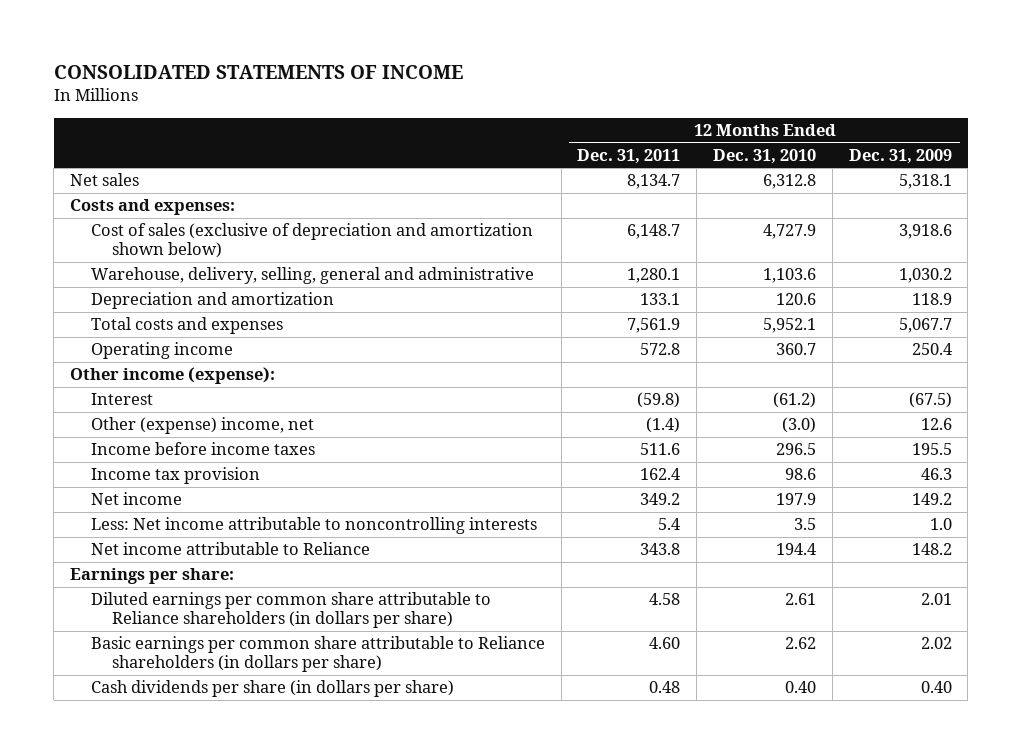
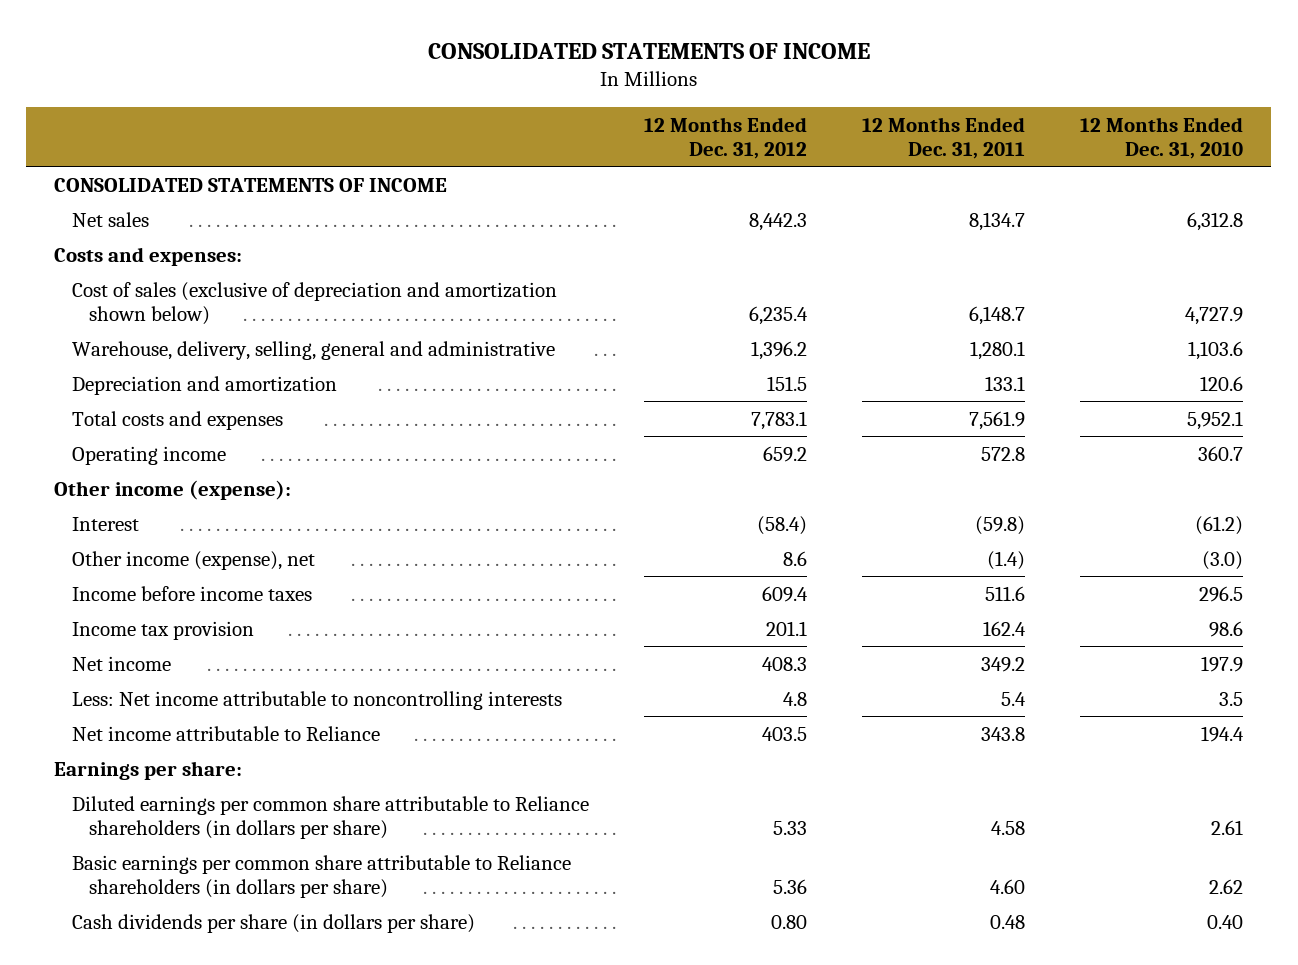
[848,148,952,164] Dec. 31, 2009 -> none
none -> [643,116,807,159] 12 Months Ended Dec. 31, 2012
none -> [54,177,448,192] CONSOLIDATED STATEMENTS OF INCOME
[90,417,314,435] Other (expense) income, net -> [71,550,315,570] Other income (expense), net

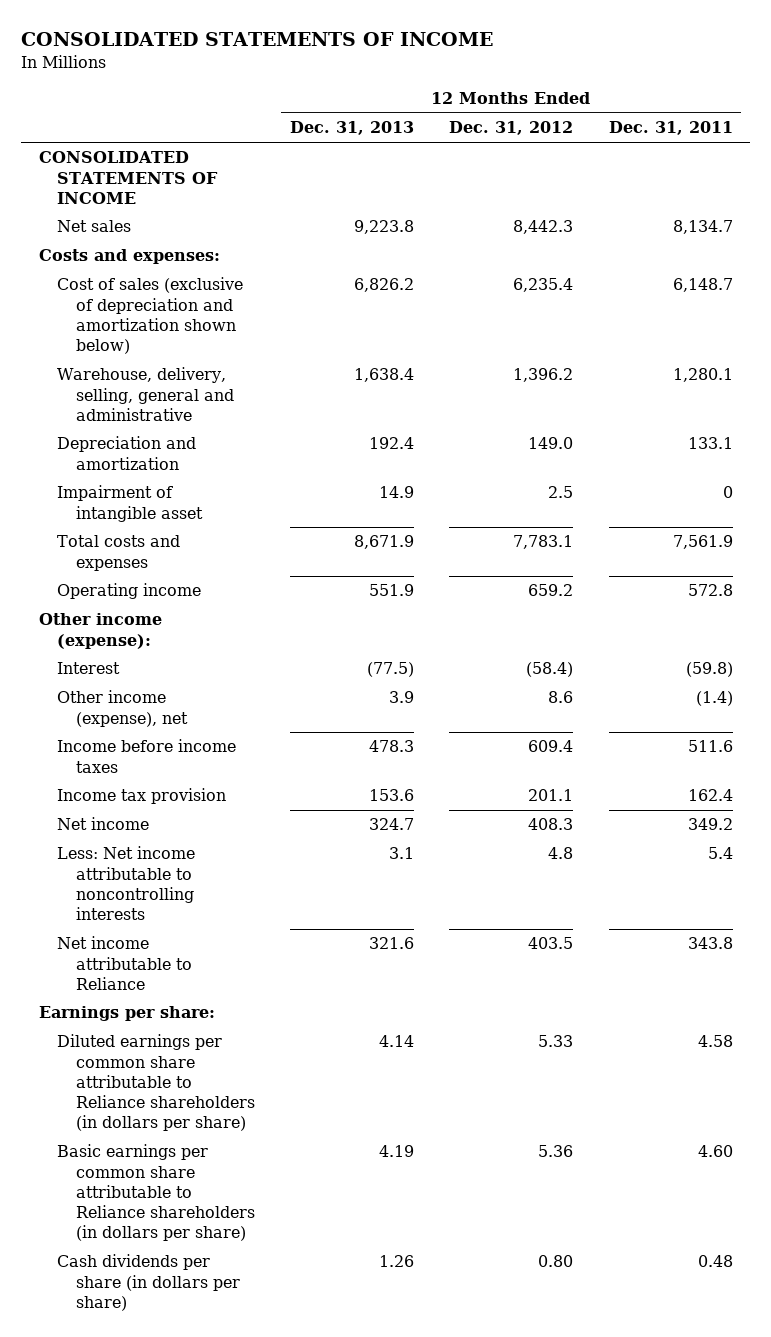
[1080,116,1244,159] 12 Months Ended Dec. 31, 2010 -> none
none -> [290,121,415,136] Dec. 31, 2013
[766,375,807,391] 151.5 -> [528,437,574,450] 149.0
none -> [57,485,203,522] Impairment of intangible asset

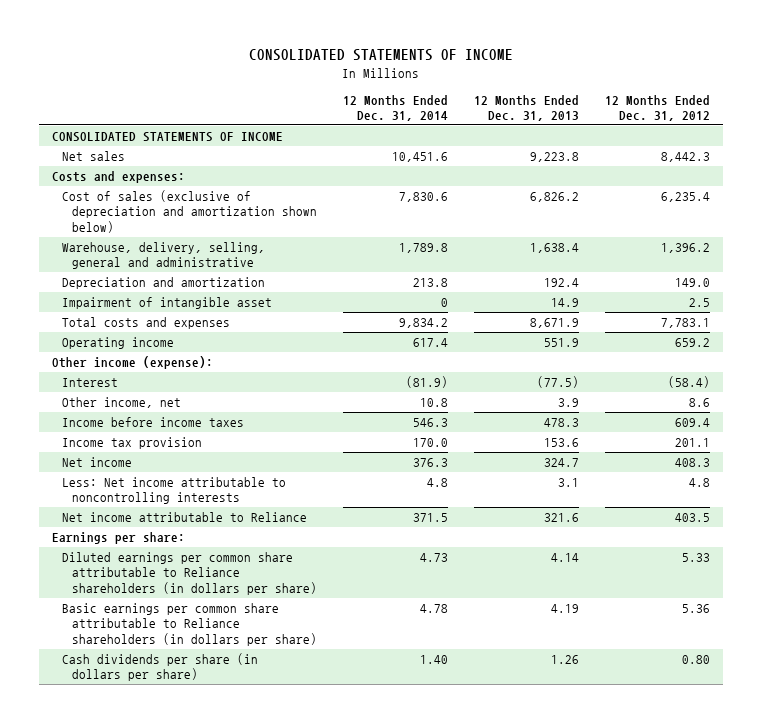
[608,121,733,136] Dec. 31, 2011 -> none
none -> [342,94,448,121] 12 Months Ended Dec. 31, 2014
[57,690,188,727] Other income (expense), net -> [61,397,181,409] Other income, net

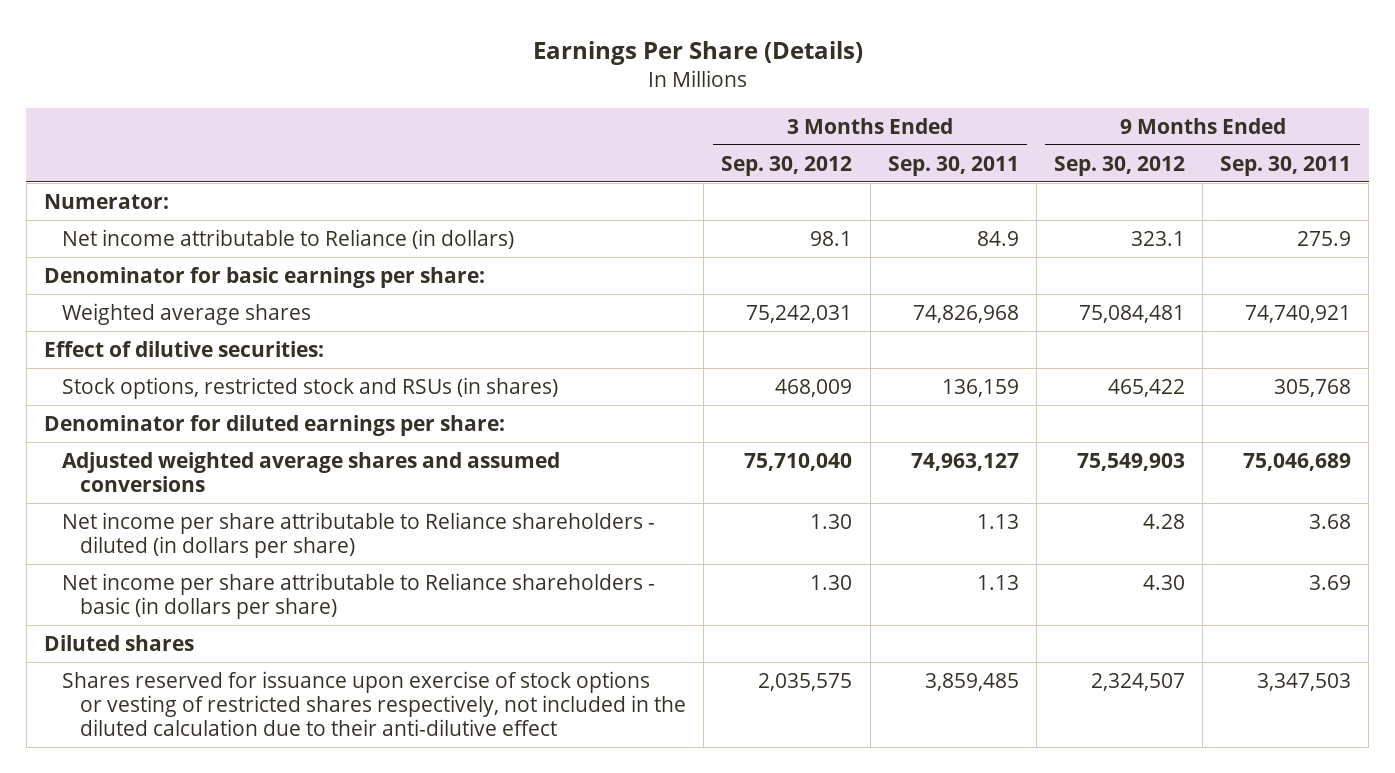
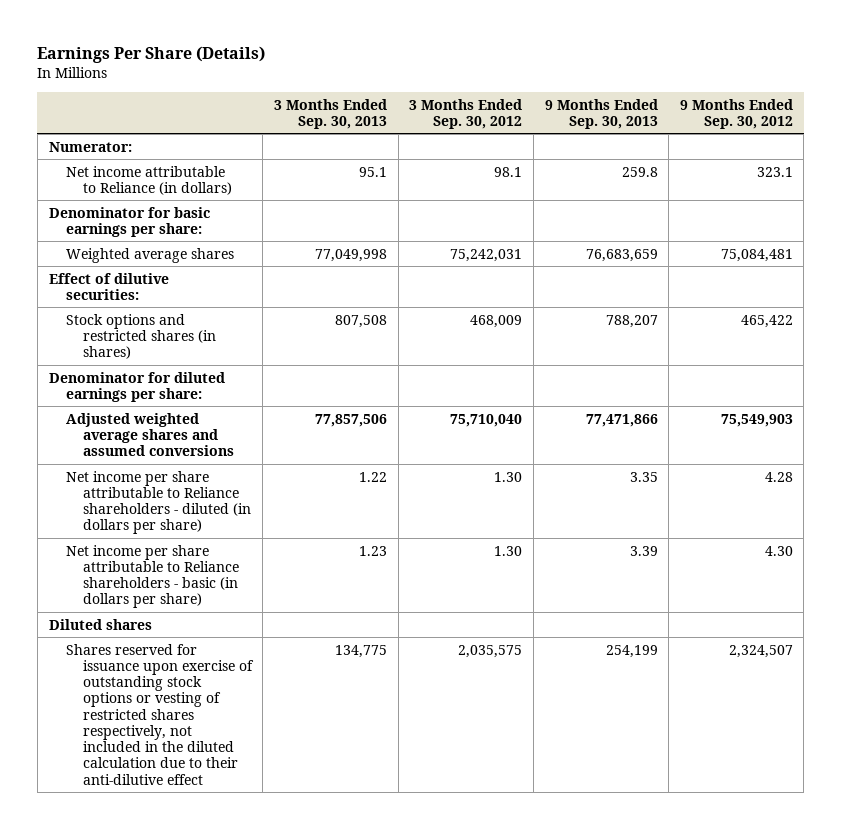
[887,155,1019,176] Sep. 30, 2011 -> none
[1220,155,1352,176] Sep. 30, 2011 -> none
none -> [274,98,388,129] 3 Months Ended Sep. 30, 2013
none -> [544,98,658,129] 9 Months Ended Sep. 30, 2013
[62,376,559,399] Stock options, restricted stock and RSUs (in shares) -> [65,313,216,360] Stock options and restricted shares (in shares)
[62,670,687,737] Shares reserved for issuance upon exercise of stock options or vesting of restricted shares respectively, not included in the diluted calculation due to their anti-dilutive effect -> [65,643,254,785] Shares reserved for issuance upon exercise of outstanding stock options or vesting of restricted shares respectively, not included in the diluted calculation due to their anti-dilutive effect

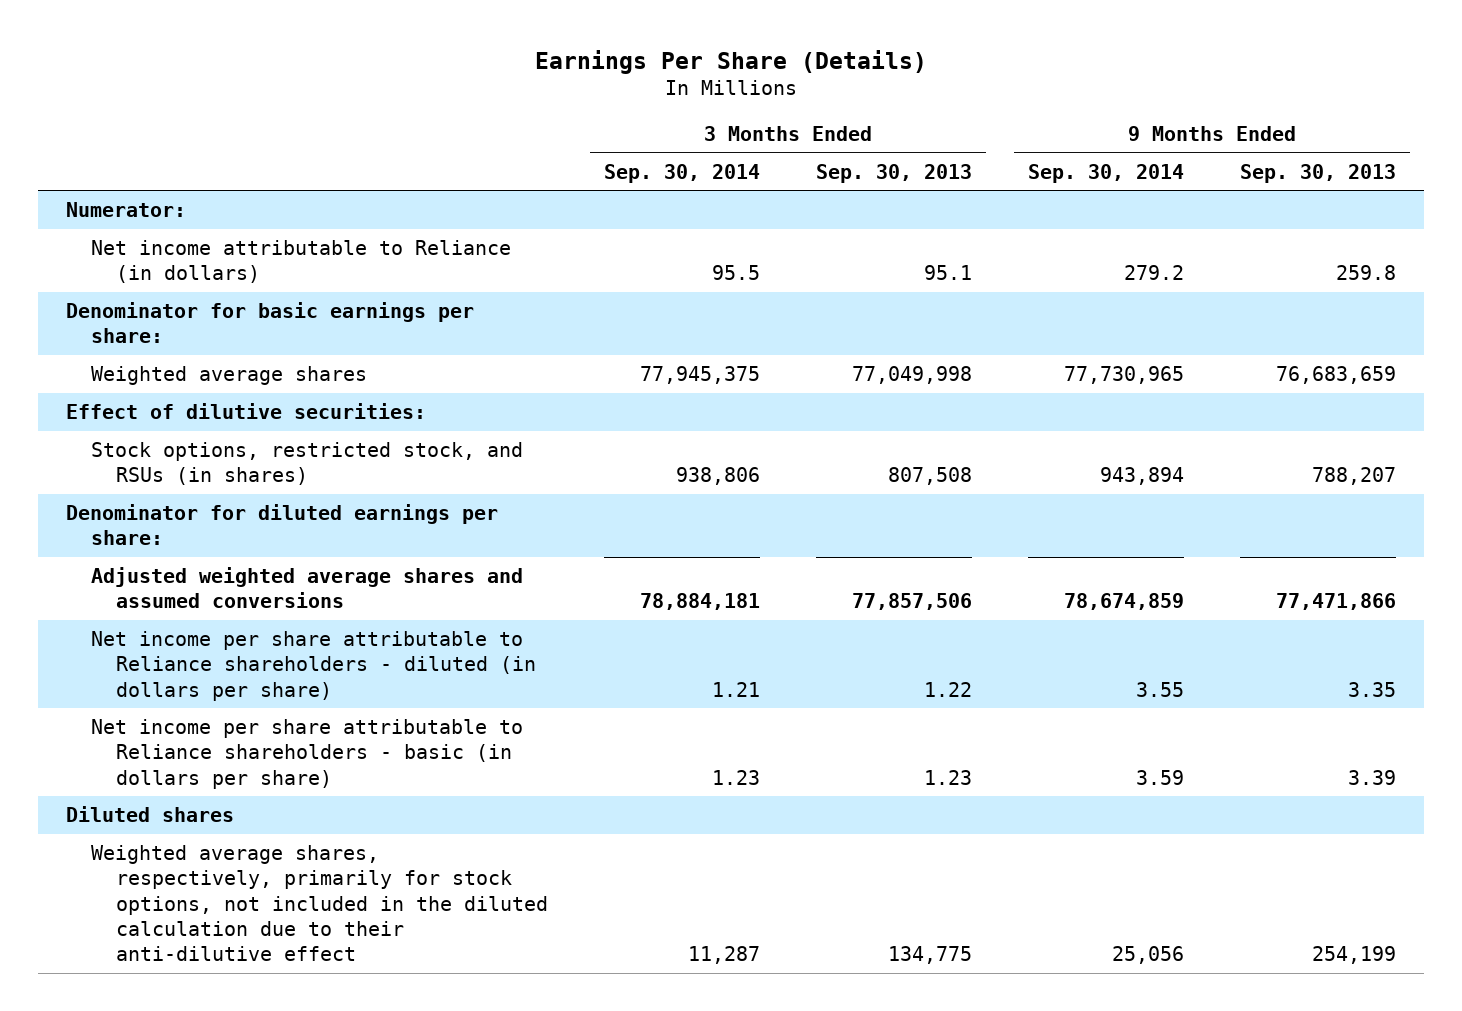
[409,98,523,129] 3 Months Ended Sep. 30, 2012 -> none
[679,98,793,129] 9 Months Ended Sep. 30, 2012 -> none
none -> [603,163,760,183] Sep. 30, 2014
none -> [1027,163,1184,183] Sep. 30, 2014
[65,313,216,360] Stock options and restricted shares (in shares) -> [91,442,524,486] Stock options, restricted stock, and RSUs (in shares)
[65,643,254,785] Shares reserved for issuance upon exercise of outstanding stock options or vesting of restricted shares respectively, not included in the diluted calculation due to their anti-dilutive effect -> [91,845,549,962] Weighted average shares, respectively, primarily for stock options, not included in the diluted calculation due to their anti-dilutive effect

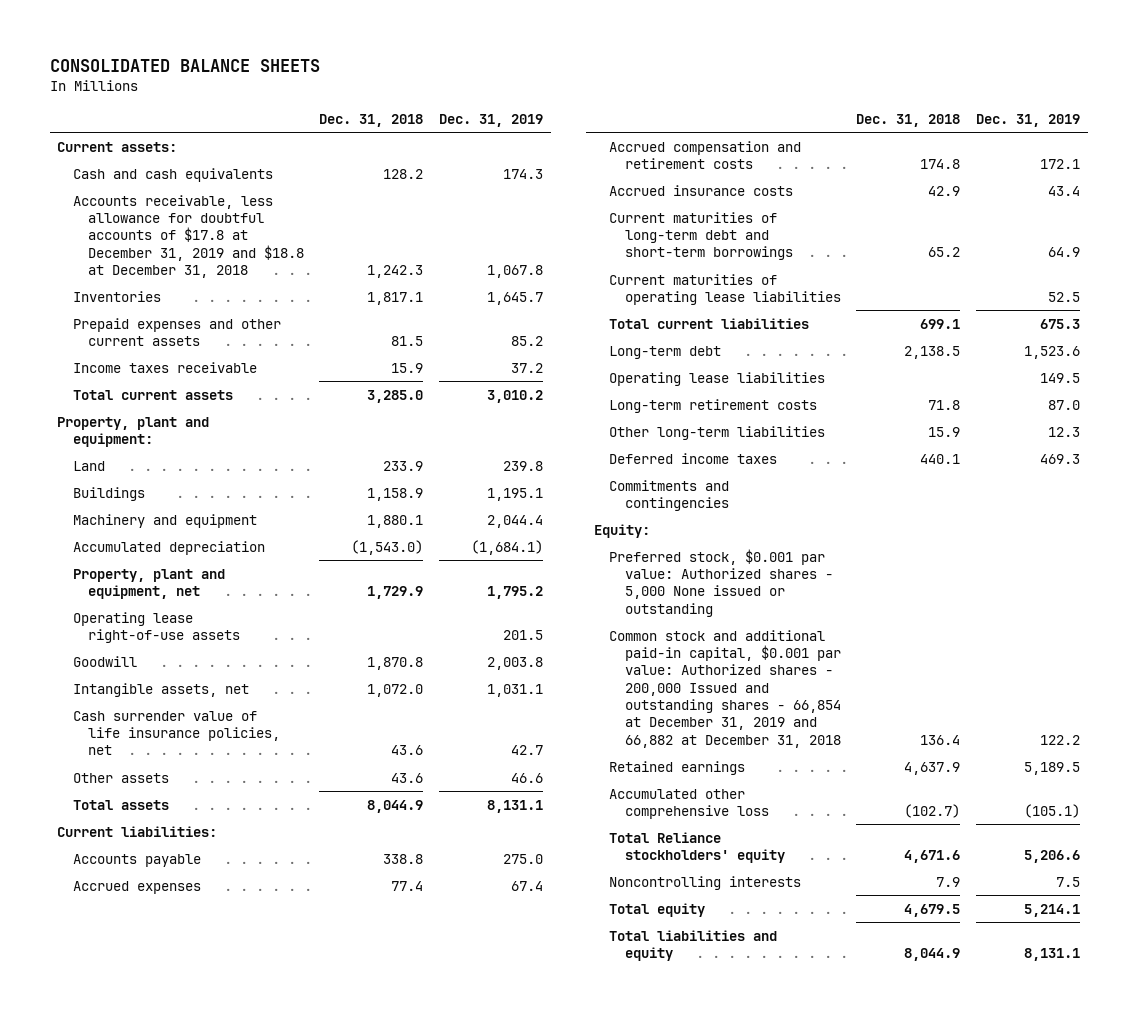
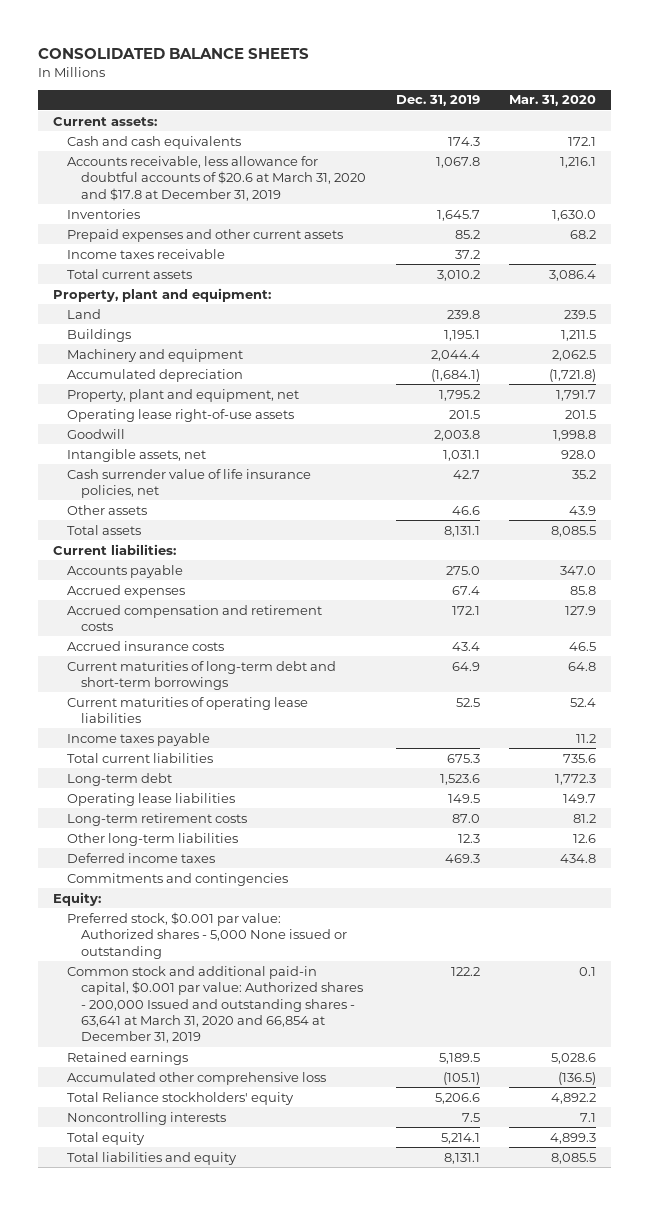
[319,113,424,127] Dec. 31, 2018 -> none
none -> [508,95,596,107] Mar. 31, 2020
[72,194,304,279] Accounts receivable, less allowance for doubtful accounts of $17.8 at December 31, 2019 and $18.8 at December 31, 2018 -> [67,155,367,201] Accounts receivable, less allowance for doubtful accounts of $20.6 at March 31, 2020 and $17.8 at December 31, 2019
none -> [67,732,211,746] Income taxes payable
[609,629,841,748] Common stock and additional paid-in capital, $0.001 par value: Authorized shares - 200,000 Issued and outstanding shares - 66,854 at December 31, 2019 and 66,882 at December 31, 2018 -> [67,965,364,1044] Common stock and additional paid-in capital, $0.001 par value: Authorized shares - 200,000 Issued and outstanding shares - 63,641 at March 31, 2020 and 66,854 at December 31, 2019

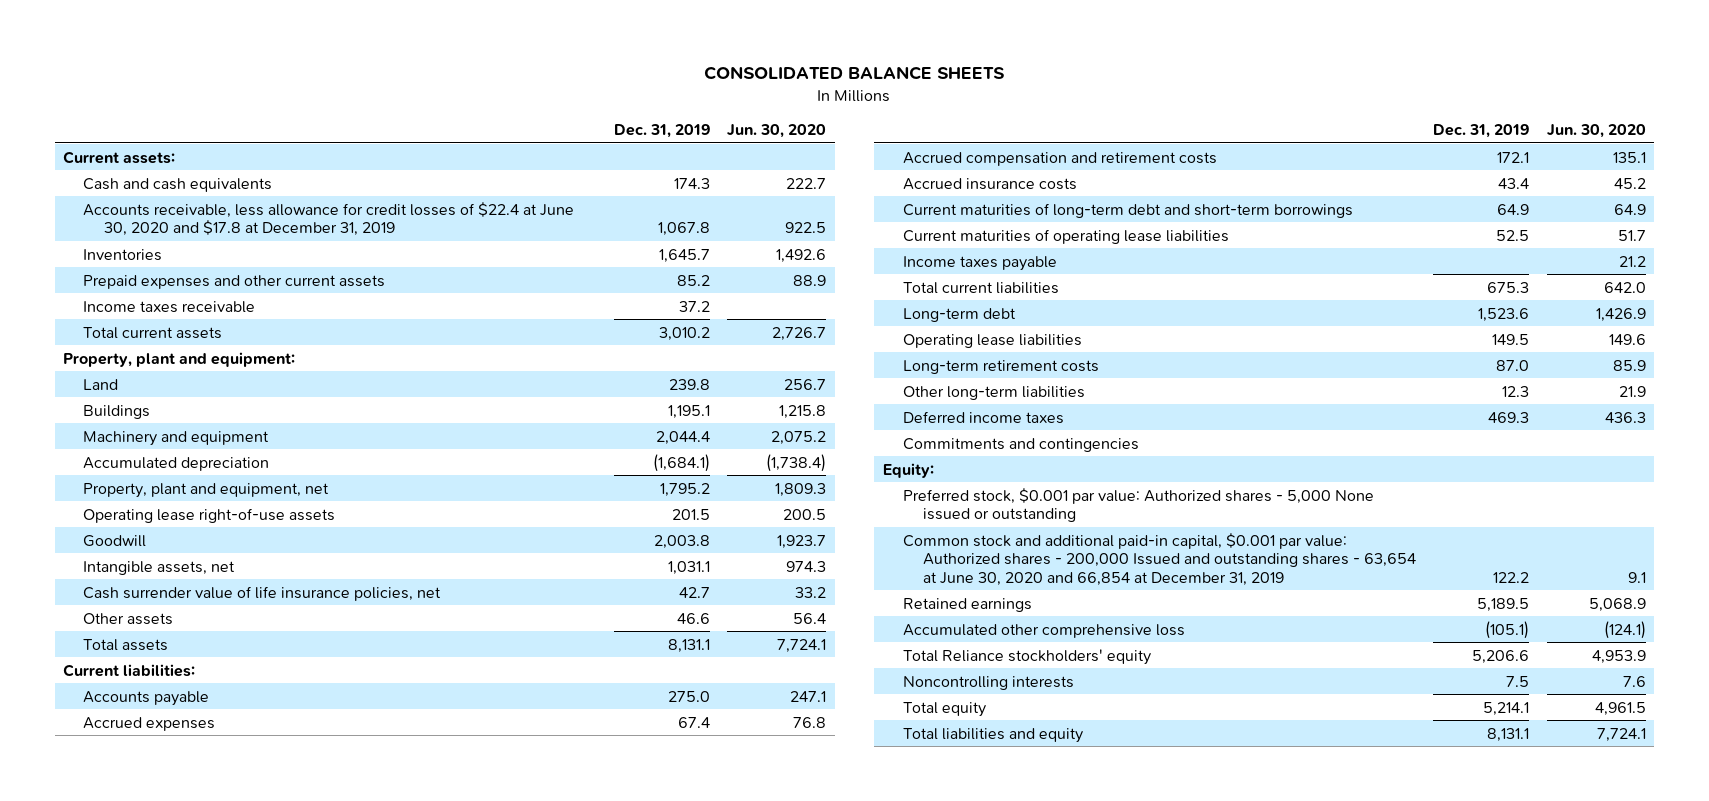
[508,95,596,107] Mar. 31, 2020 -> none
none -> [727,123,827,138] Jun. 30, 2020
[67,155,367,201] Accounts receivable, less allowance for doubtful accounts of $20.6 at March 31, 2020 and $17.8 at December 31, 2019 -> [83,201,575,237] Accounts receivable, less allowance for credit losses of $22.4 at June 30, 2020 and $17.8 at December 31, 2019
[67,965,364,1044] Common stock and additional paid-in capital, $0.001 par value: Authorized shares - 200,000 Issued and outstanding shares - 63,641 at March 31, 2020 and 66,854 at December 31, 2019 -> [902,532,1417,586] Common stock and additional paid-in capital, $0.001 par value: Authorized shares - 200,000 Issued and outstanding shares - 63,654 at June 30, 2020 and 66,854 at December 31, 2019

